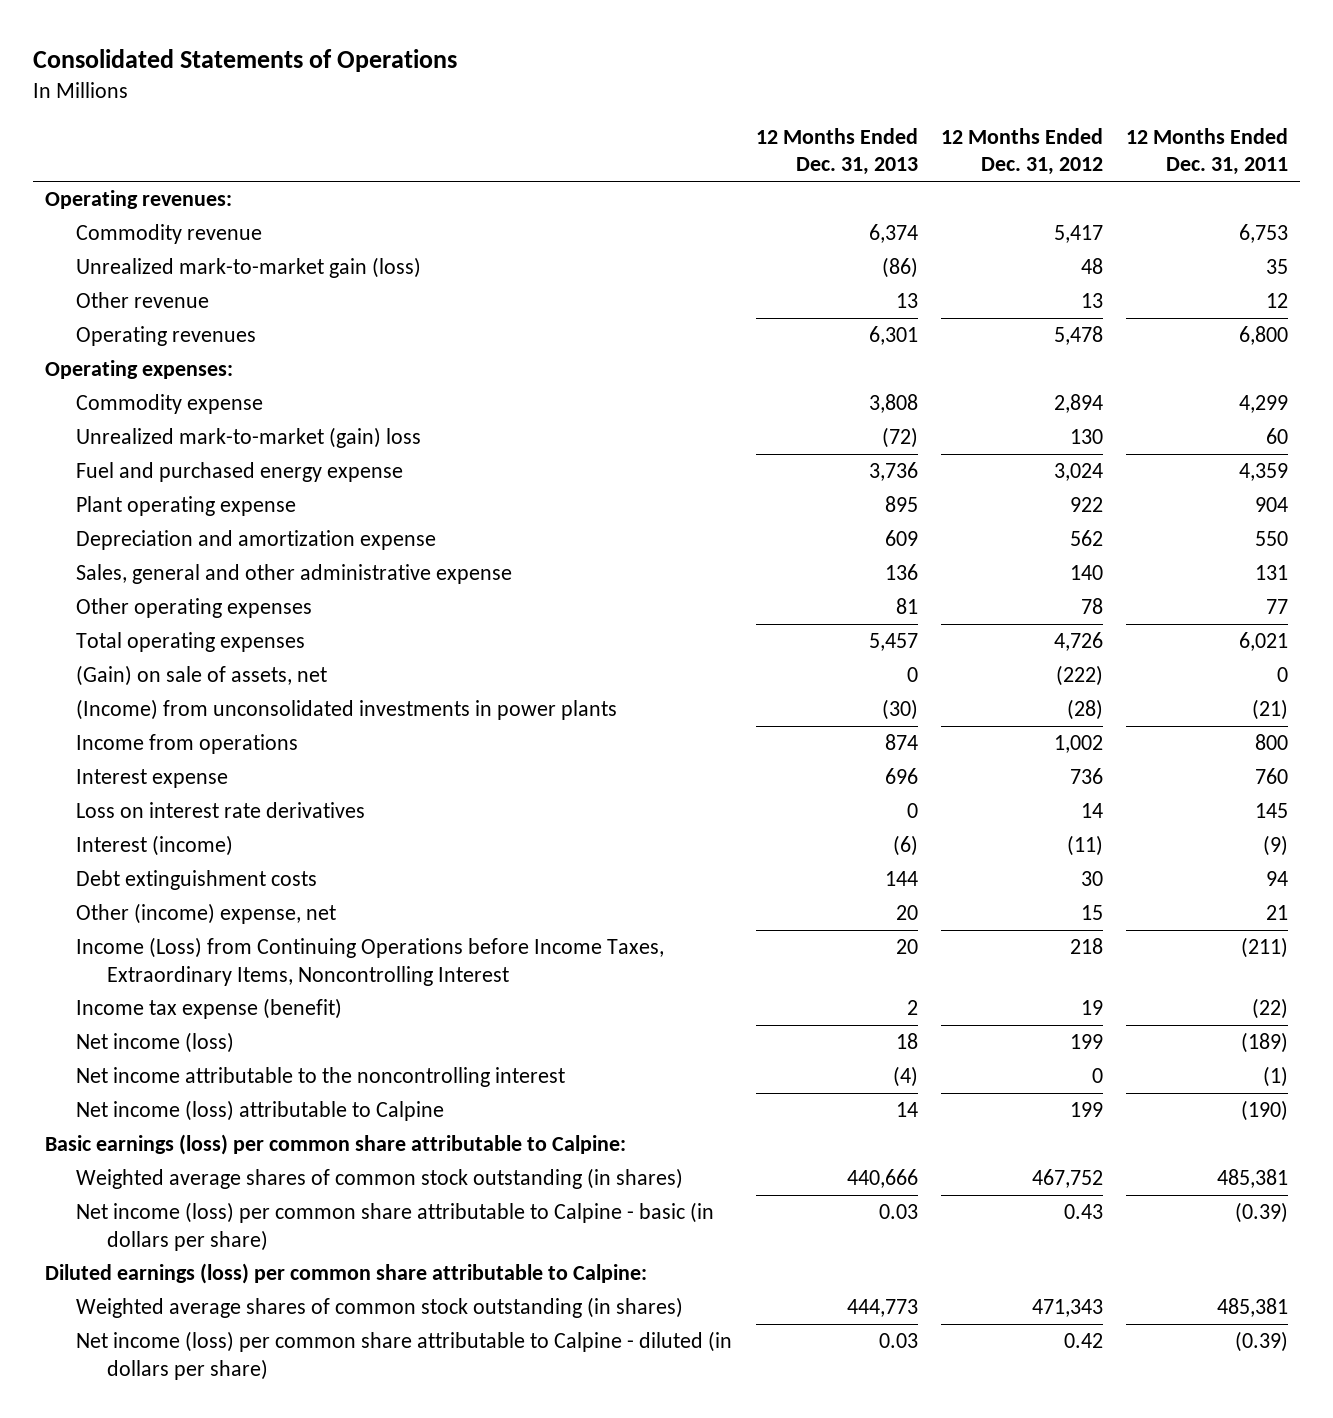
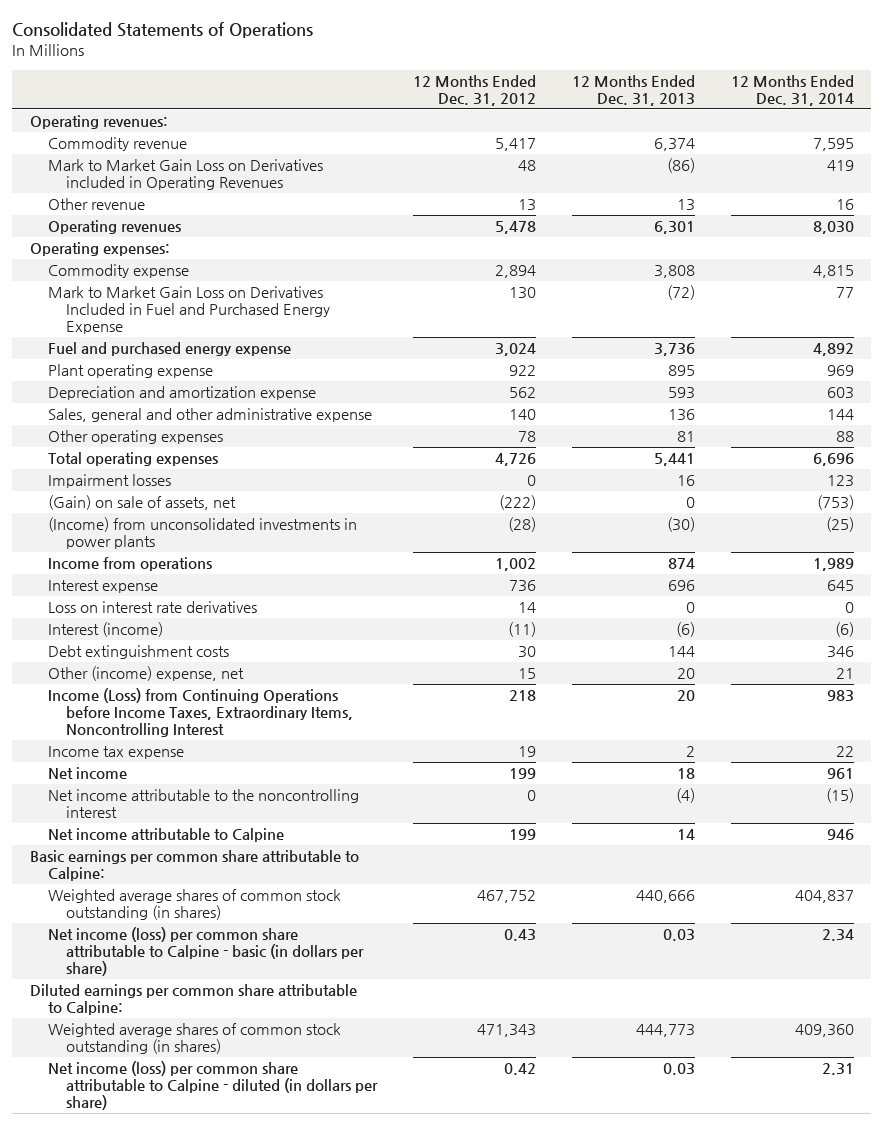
[1125,127,1288,176] 12 Months Ended Dec. 31, 2011 -> none
none -> [730,74,854,106] 12 Months Ended Dec. 31, 2014
[76,257,422,279] Unrealized mark-to-market gain (loss) -> [48,159,324,191] Mark to Market Gain Loss on Derivatives included in Operating Revenues
[76,427,422,449] Unrealized mark-to-market (gain) loss -> [48,286,331,335] Mark to Market Gain Loss on Derivatives Included in Fuel and Purchased Energy Expense
[884,530,918,547] 609 -> [667,387,695,400] 593
[868,633,918,652] 5,457 -> [653,453,695,467] 5,441
none -> [48,474,172,489] Impairment losses
[76,998,343,1020] Income tax expense (benefit) -> [48,746,185,760] Income tax expense
[76,1032,235,1054] Net income (loss) -> [48,767,128,780] Net income
[76,1100,445,1122] Net income (loss) attributable to Calpine -> [48,828,285,843] Net income attributable to Calpine
[45,1134,627,1156] Basic earnings (loss) per common share attributable to Calpine: -> [30,850,360,882] Basic earnings per common share attributable to Calpine:
[45,1263,648,1285] Diluted earnings (loss) per common share attributable to Calpine: -> [30,984,358,1016] Diluted earnings per common share attributable to Calpine:

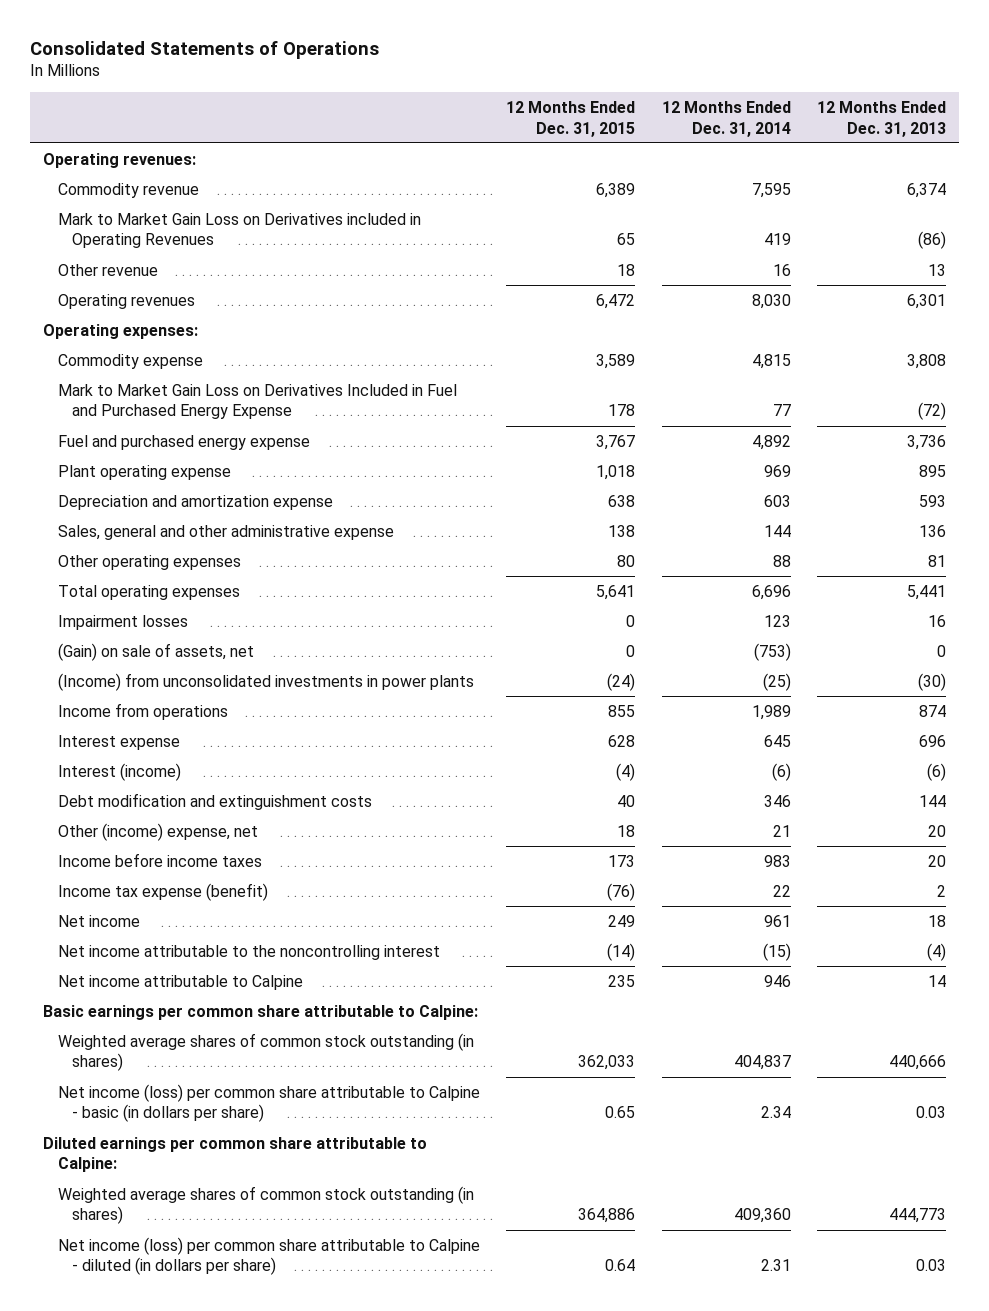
[412,74,536,106] 12 Months Ended Dec. 31, 2012 -> none
none -> [506,100,636,137] 12 Months Ended Dec. 31, 2015
[48,601,258,614] Loss on interest rate derivatives -> none
[48,645,230,660] Debt extinguishment costs -> [57,792,372,810] Debt modification and extinguishment costs
[48,688,354,738] Income (Loss) from Continuing Operations before Income Taxes, Extraordinary Items, Noncontrolling Interest -> [57,852,262,867] Income before income taxes
[48,746,185,760] Income tax expense -> [57,882,268,901] Income tax expense (benefit)

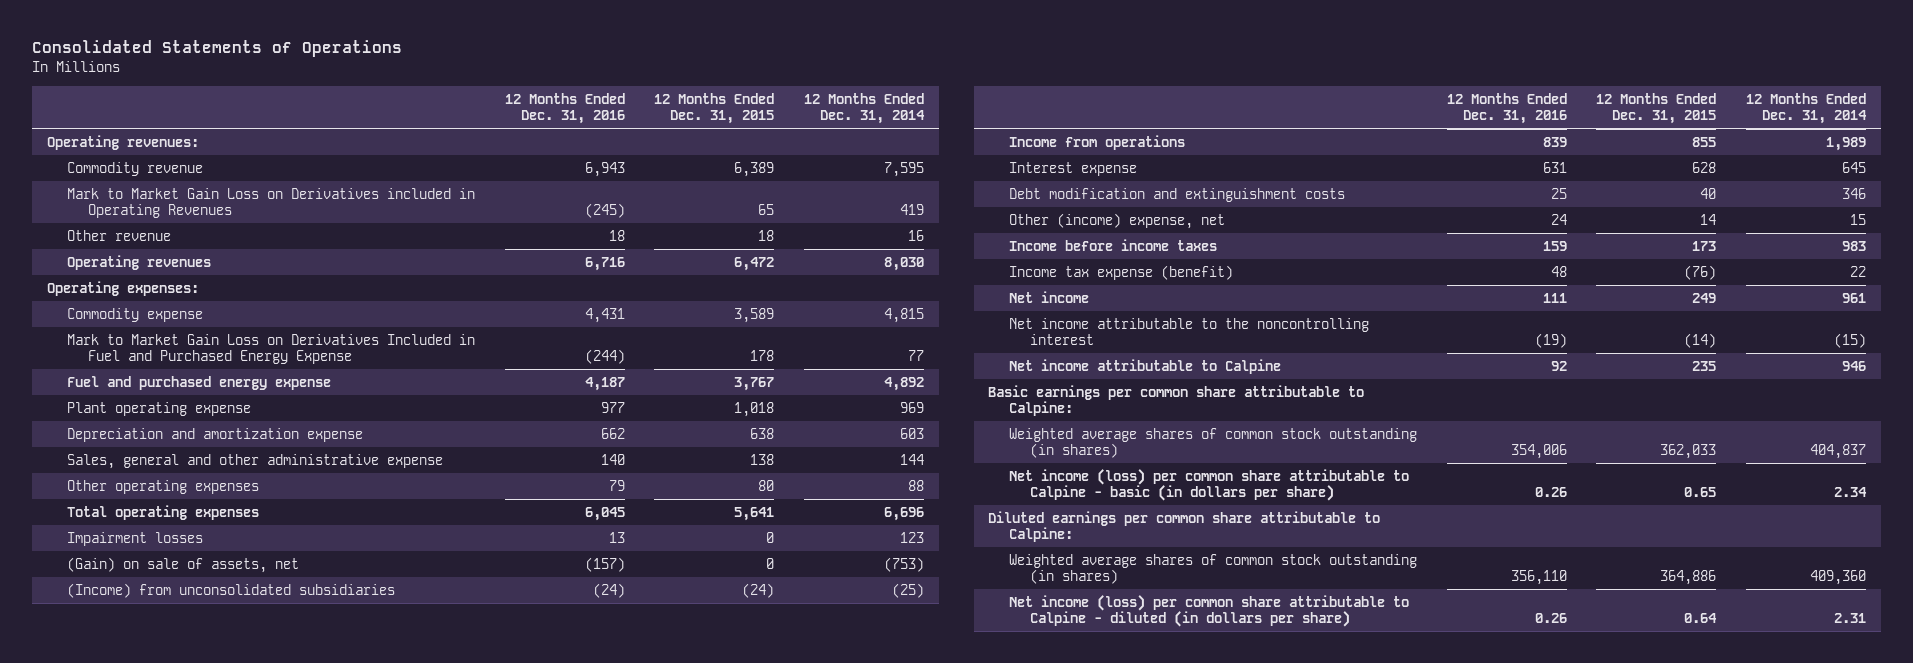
[817,100,947,137] 12 Months Ended Dec. 31, 2013 -> none
none -> [504,93,625,125] 12 Months Ended Dec. 31, 2016
[57,672,474,691] (Income) from unconsolidated investments in power plants -> [67,582,396,598] (Income) from unconsolidated subsidiaries
[57,762,181,781] Interest (income) -> none
[617,824,636,837] 18 -> [1700,213,1717,225] 14
[772,824,791,837] 21 -> [1849,213,1866,225] 15

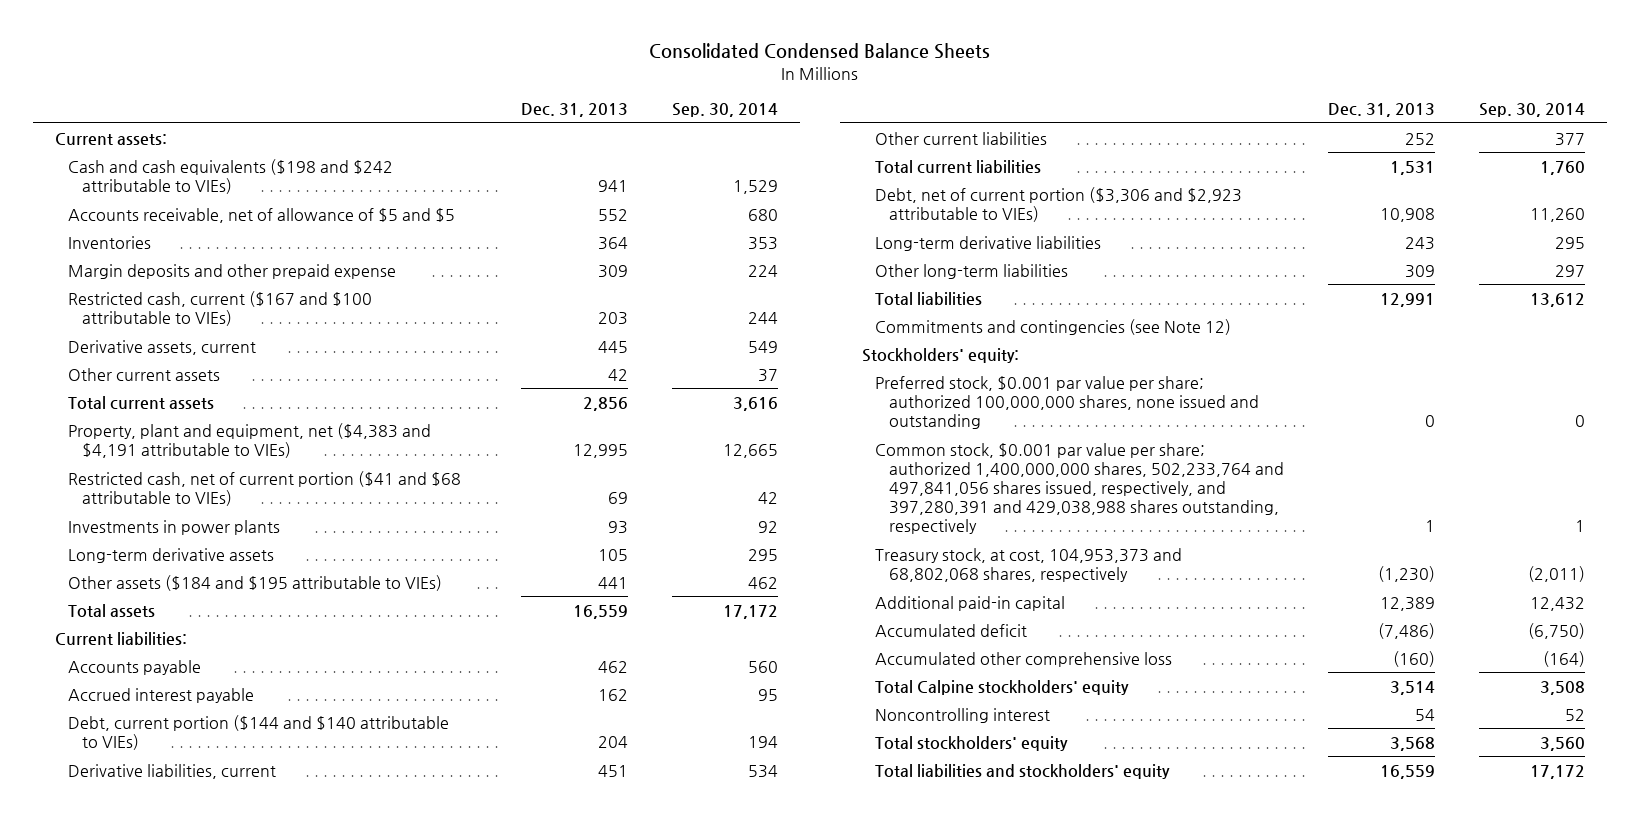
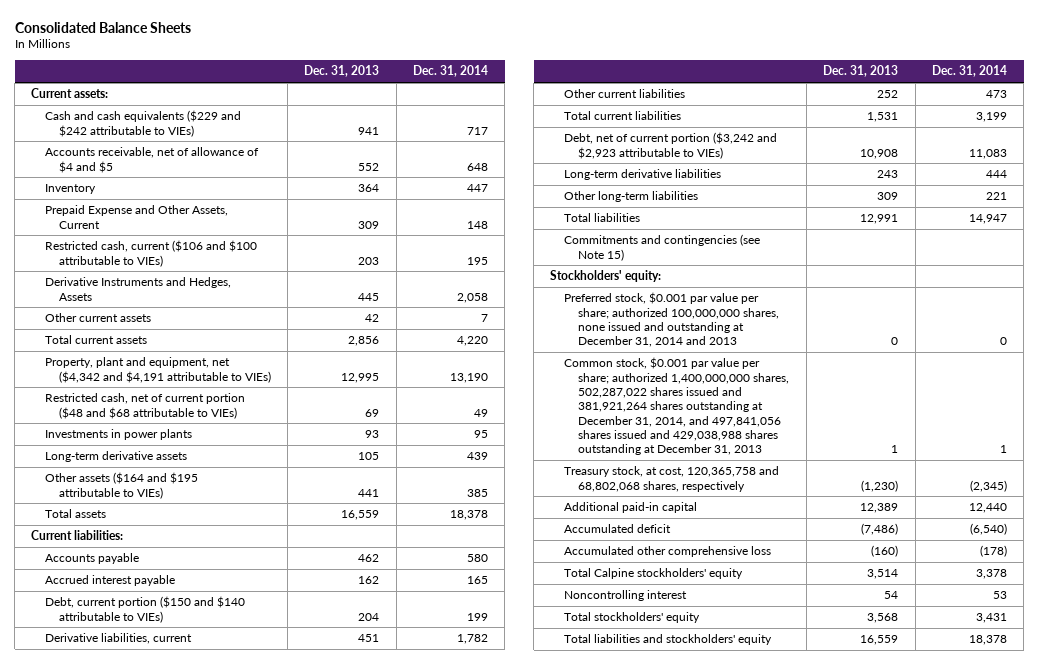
[649,43,991,60] Consolidated Condensed Balance Sheets -> [14,21,191,33] Consolidated Balance Sheets
[672,103,779,118] Sep. 30, 2014 -> none
none -> [412,65,488,78] Dec. 31, 2014
[68,158,394,194] Cash and cash equivalents ($198 and $242 attributable to VIEs) -> [45,110,242,137] Cash and cash equivalents ($229 and $242 attributable to VIEs)
[68,207,456,223] Accounts receivable, net of allowance of $5 and $5 -> [45,147,260,173] Accounts receivable, net of allowance of $4 and $5
[68,235,152,249] Inventories -> [45,184,97,195] Inventory
[68,263,397,279] Margin deposits and other prepaid expense -> [45,205,229,229] Prepaid Expense and Other Assets, Current
[68,290,373,326] Restricted cash, current ($167 and $100 attributable to VIEs) -> [45,240,258,267] Restricted cash, current ($106 and $100 attributable to VIEs)
[68,339,257,355] Derivative assets, current -> [45,277,232,301] Derivative Instruments and Hedges, Assets
[68,422,432,458] Property, plant and equipment, net ($4,383 and $4,191 attributable to VIEs) -> [45,357,271,383] Property, plant and equipment, net ($4,342 and $4,191 attributable to VIEs)
[68,470,462,506] Restricted cash, net of current portion ($41 and $68 attributable to VIEs) -> [45,393,246,419] Restricted cash, net of current portion ($48 and $68 attributable to VIEs)
[68,574,443,591] Other assets ($184 and $195 attributable to VIEs) -> [45,472,199,499] Other assets ($164 and $195 attributable to VIEs)
[68,714,450,750] Debt, current portion ($144 and $140 attributable to VIEs) -> [45,596,246,623] Debt, current portion ($150 and $140 attributable to VIEs)
[875,186,1243,222] Debt, net of current portion ($3,306 and $2,923 attributable to VIEs) -> [564,132,778,159] Debt, net of current portion ($3,242 and $2,923 attributable to VIEs)
[875,318,1232,335] Commitments and contingencies (see Note 12) -> [564,234,761,261] Commitments and contingencies (see Note 15)
[875,375,1259,430] Preferred stock, $0.001 par value per share; authorized 100,000,000 shares, none issued and outstanding -> [564,292,779,348] Preferred stock, $0.001 par value per share; authorized 100,000,000 shares, none issued and outstanding at December 31, 2014 and 2013
[875,442,1284,535] Common stock, $0.001 par value per share; authorized 1,400,000,000 shares, 502,233,764 and 497,841,056 shares issued, respectively, and 397,280,391 and 429,038,988 shares outstanding, respectively -> [564,357,789,456] Common stock, $0.001 par value per share; authorized 1,400,000,000 shares, 502,287,022 shares issued and 381,921,264 shares outstanding at December 31, 2014, and 497,841,056 shares issued and 429,038,988 shares outstanding at December 31, 2013
[875,547,1183,582] Treasury stock, at cost, 104,953,373 and 68,802,068 shares, respectively -> [564,466,780,492] Treasury stock, at cost, 120,365,758 and 68,802,068 shares, respectively

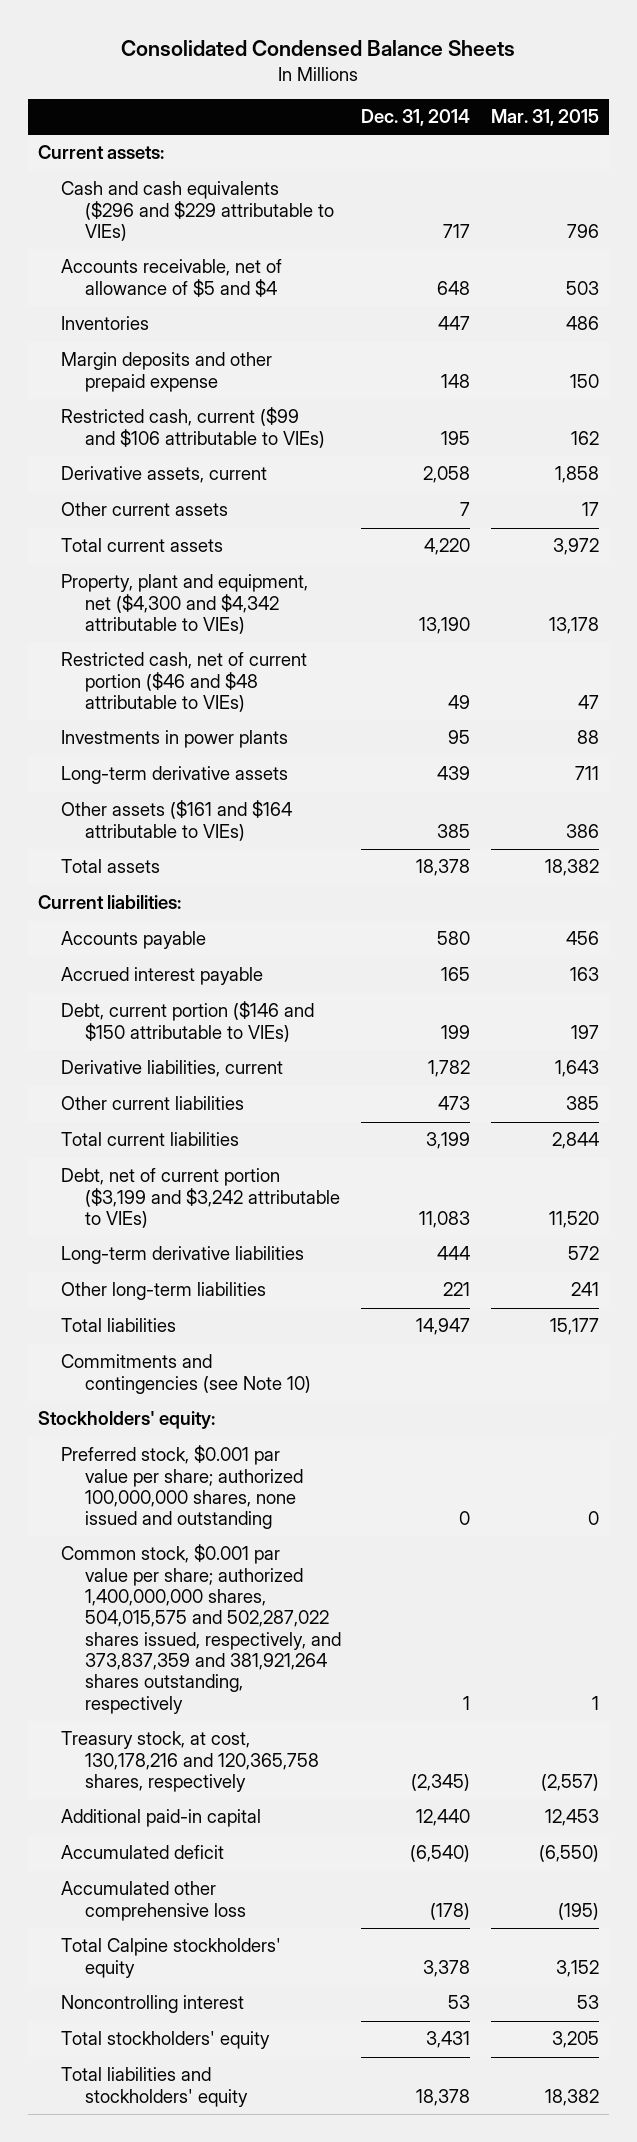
[14,21,191,33] Consolidated Balance Sheets -> [121,39,516,56] Consolidated Condensed Balance Sheets
[304,65,380,78] Dec. 31, 2013 -> none
none -> [490,109,599,127] Mar. 31, 2015
[45,110,242,137] Cash and cash equivalents ($229 and $242 attributable to VIEs) -> [61,181,334,242] Cash and cash equivalents ($296 and $229 attributable to VIEs)
[45,147,260,173] Accounts receivable, net of allowance of $4 and $5 -> [61,259,283,297] Accounts receivable, net of allowance of $5 and $4
[45,184,97,195] Inventory -> [61,316,150,331] Inventories
[45,205,229,229] Prepaid Expense and Other Assets, Current -> [61,352,273,392] Margin deposits and other prepaid expense
[45,240,258,267] Restricted cash, current ($106 and $100 attributable to VIEs) -> [61,407,325,448] Restricted cash, current ($99 and $106 attributable to VIEs)
[45,277,232,301] Derivative Instruments and Hedges, Assets -> [61,466,268,484] Derivative assets, current
[45,357,271,383] Property, plant and equipment, net ($4,342 and $4,191 attributable to VIEs) -> [61,574,309,635] Property, plant and equipment, net ($4,300 and $4,342 attributable to VIEs)
[45,393,246,419] Restricted cash, net of current portion ($48 and $68 attributable to VIEs) -> [61,652,308,713] Restricted cash, net of current portion ($46 and $48 attributable to VIEs)
[45,472,199,499] Other assets ($164 and $195 attributable to VIEs) -> [61,800,293,841] Other assets ($161 and $164 attributable to VIEs)
[45,596,246,623] Debt, current portion ($150 and $140 attributable to VIEs) -> [61,1001,315,1042] Debt, current portion ($146 and $150 attributable to VIEs)
[564,132,778,159] Debt, net of current portion ($3,242 and $2,923 attributable to VIEs) -> [61,1168,340,1229] Debt, net of current portion ($3,199 and $3,242 attributable to VIEs)
[564,234,761,261] Commitments and contingencies (see Note 15) -> [61,1354,311,1394] Commitments and contingencies (see Note 10)
[564,292,779,348] Preferred stock, $0.001 par value per share; authorized 100,000,000 shares, none issued and outstanding at December 31, 2014 and 2013 -> [61,1445,303,1530] Preferred stock, $0.001 par value per share; authorized 100,000,000 shares, none issued and outstanding
[564,357,789,456] Common stock, $0.001 par value per share; authorized 1,400,000,000 shares, 502,287,022 shares issued and 381,921,264 shares outstanding at December 31, 2014, and 497,841,056 shares issued and 429,038,988 shares outstanding at December 31, 2013 -> [61,1544,341,1714] Common stock, $0.001 par value per share; authorized 1,400,000,000 shares, 504,015,575 and 502,287,022 shares issued, respectively, and 373,837,359 and 381,921,264 shares outstanding, respectively
[564,466,780,492] Treasury stock, at cost, 120,365,758 and 68,802,068 shares, respectively -> [61,1731,319,1793] Treasury stock, at cost, 130,178,216 and 120,365,758 shares, respectively

